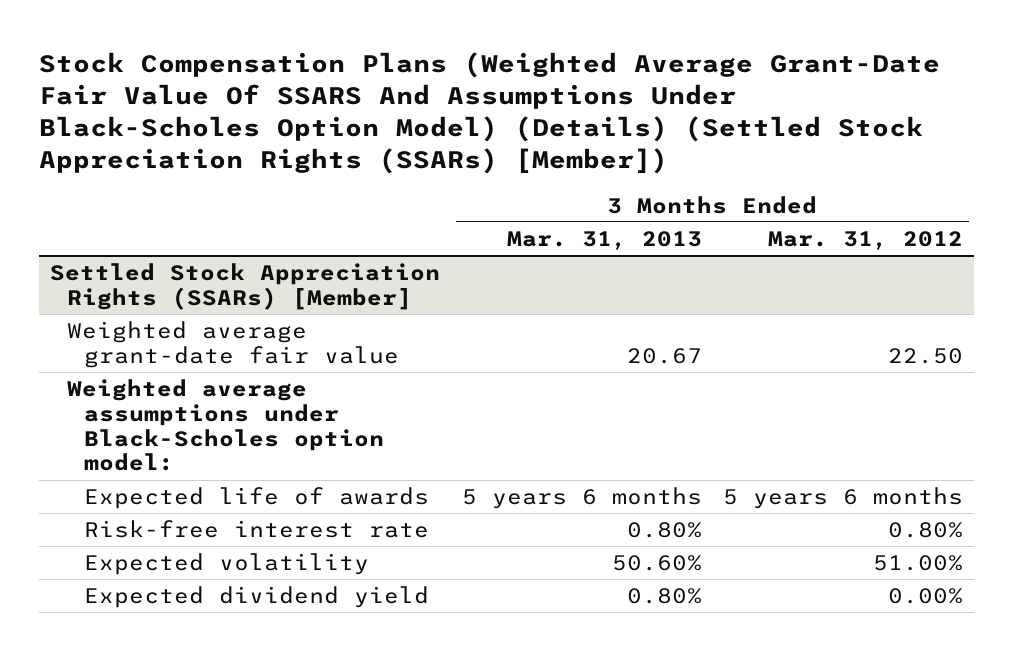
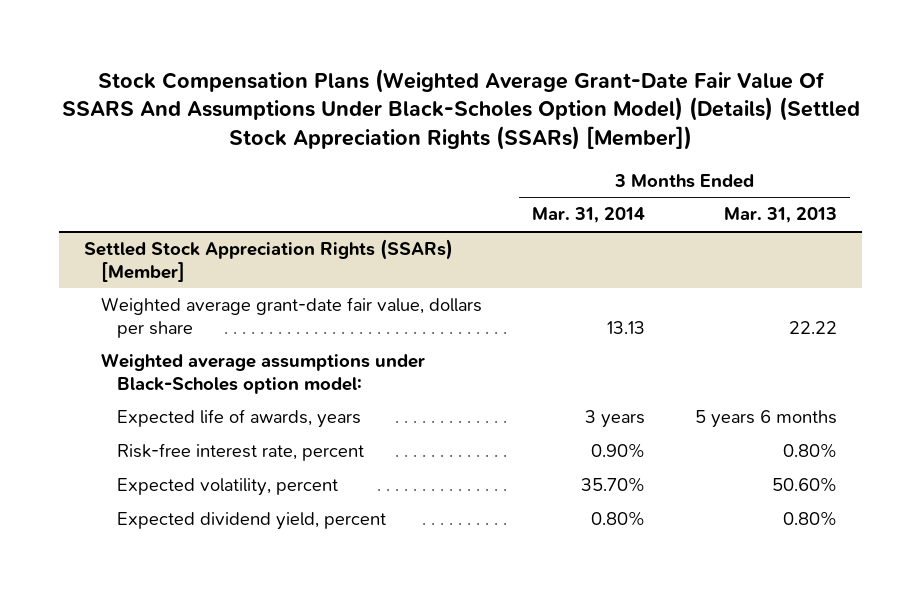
[768,230,964,250] Mar. 31, 2012 -> none
none -> [531,207,645,224] Mar. 31, 2014
[67,320,400,368] Weighted average grant-date fair value -> [100,297,482,338] Weighted average grant-date fair value, dollars per share
[626,347,702,364] 20.67 -> [789,320,838,334] 22.22
[84,486,430,509] Expected life of awards -> [117,409,362,429] Expected life of awards, years
[84,519,430,538] Risk-free interest rate -> [117,443,365,462] Risk-free interest rate, percent
[84,552,370,575] Expected volatility -> [117,478,339,497] Expected volatility, percent
[84,585,430,608] Expected dividend yield -> [117,512,387,531] Expected dividend yield, percent

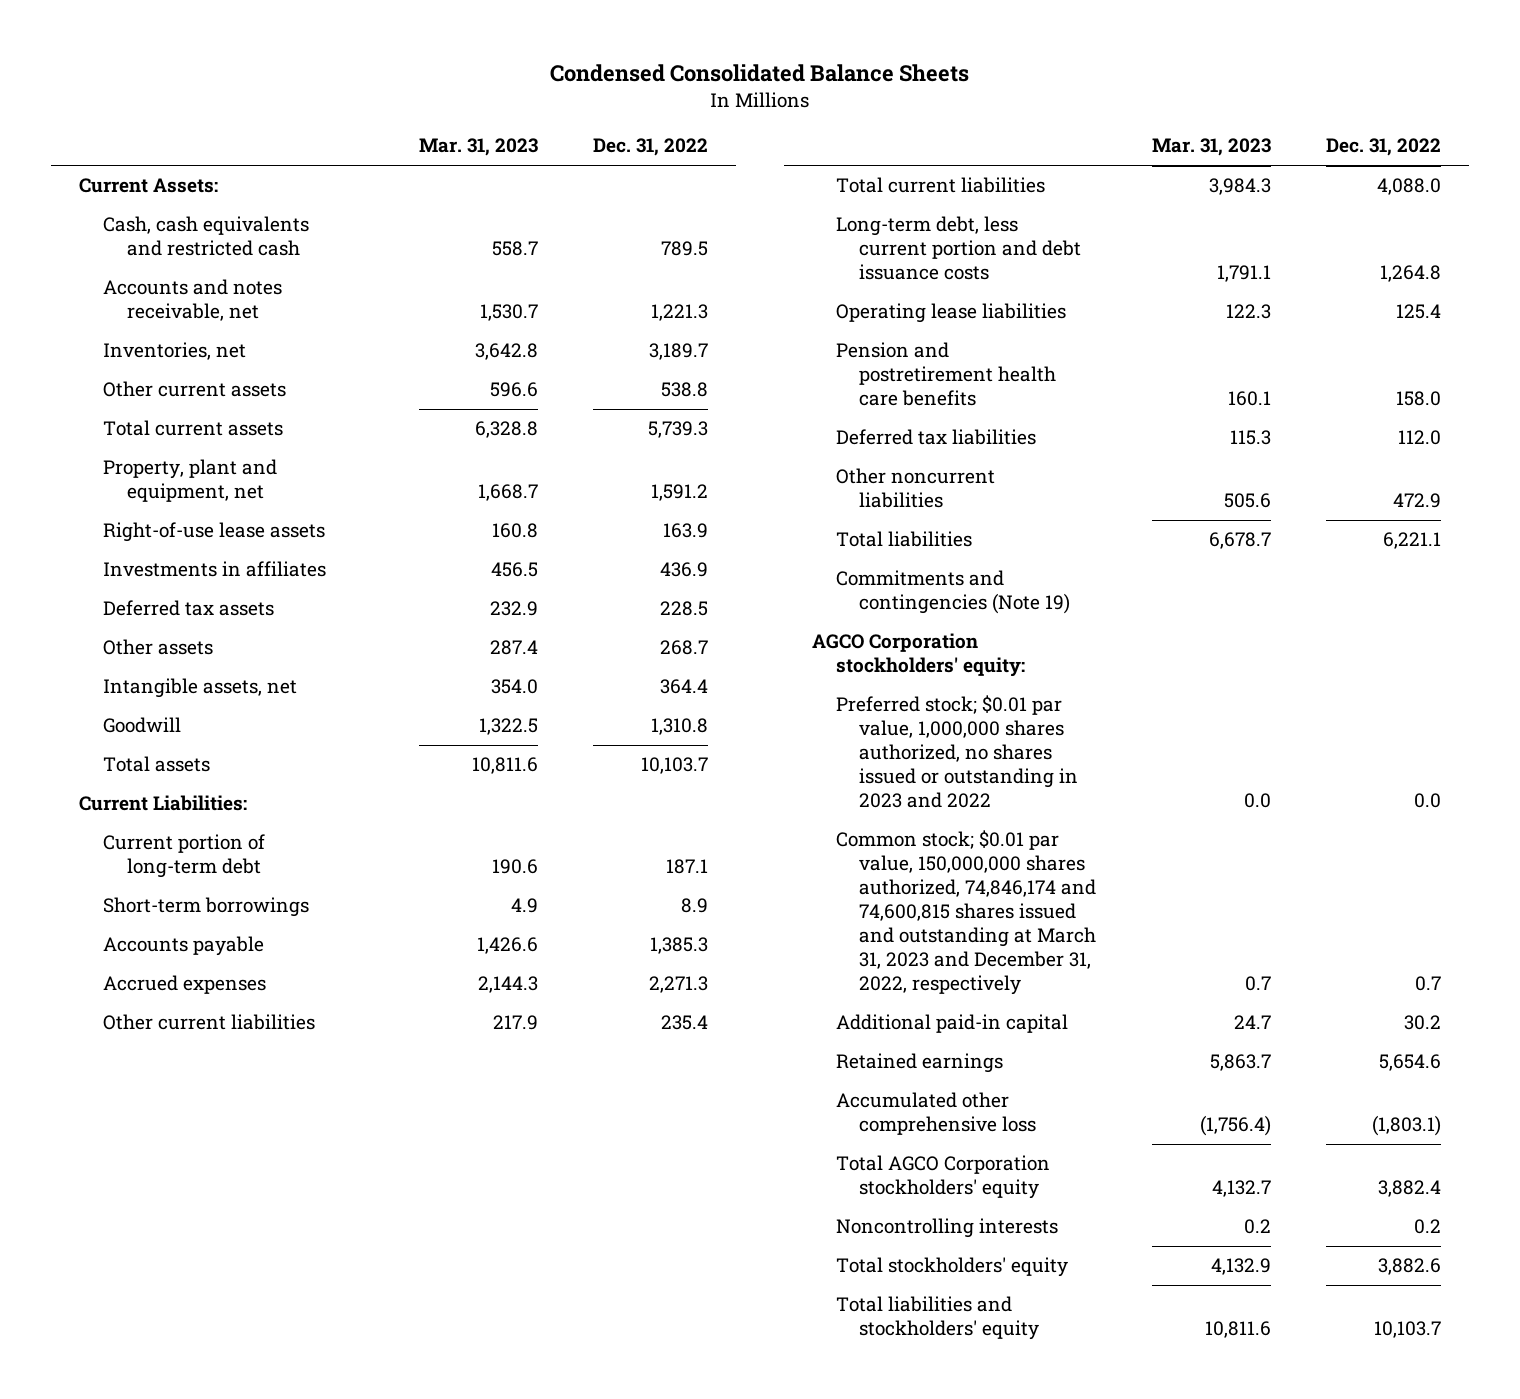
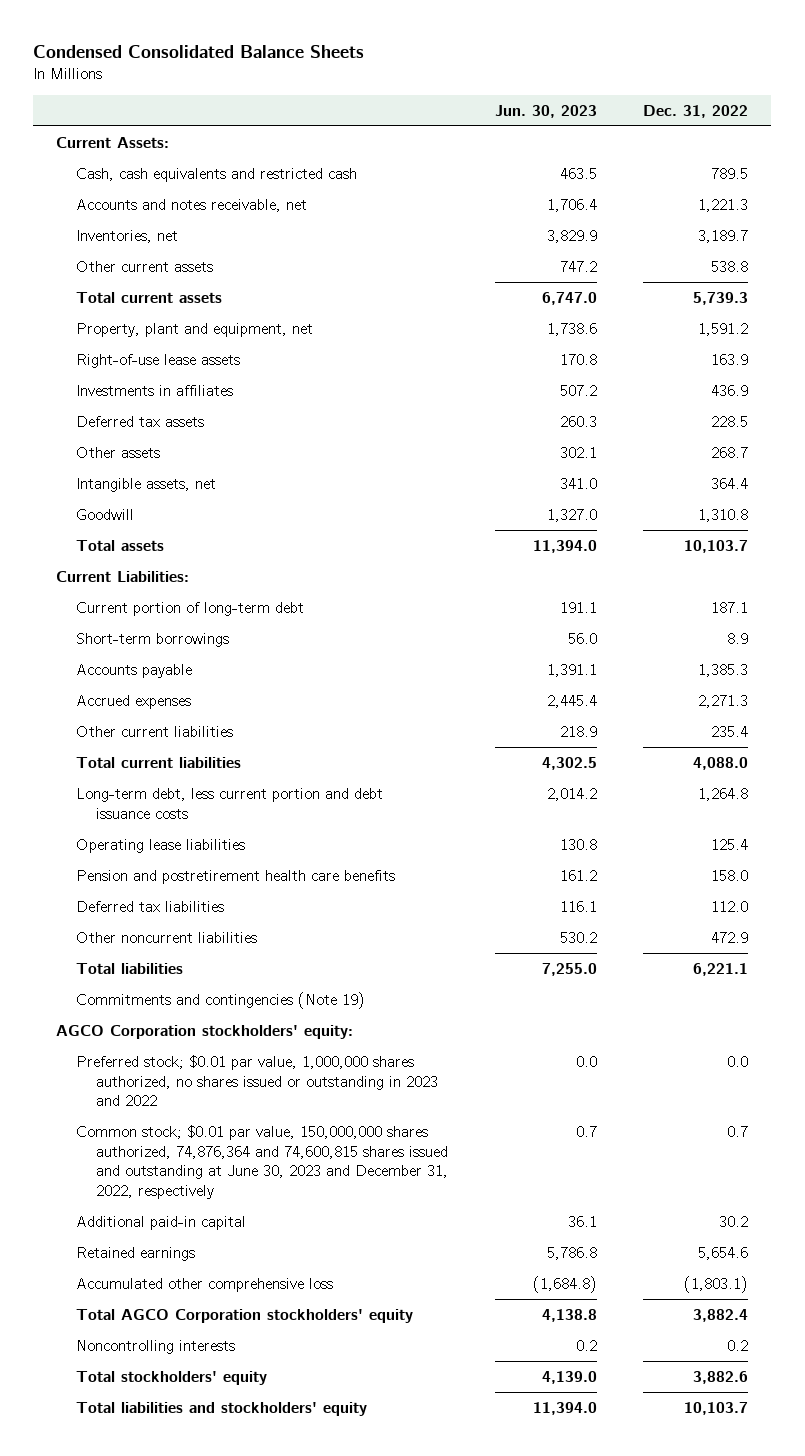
[418,138,538,157] Mar. 31, 2023 -> none
none -> [494,104,597,118] Jun. 30, 2023
[835,830,1097,996] Common stock; $0.01 par value, 150,000,000 shares authorized, 74,846,174 and 74,600,815 shares issued and outstanding at March 31, 2023 and December 31, 2022, respectively -> [76,1124,449,1199] Common stock; $0.01 par value, 150,000,000 shares authorized, 74,876,364 and 74,600,815 shares issued and outstanding at June 30, 2023 and December 31, 2022, respectively

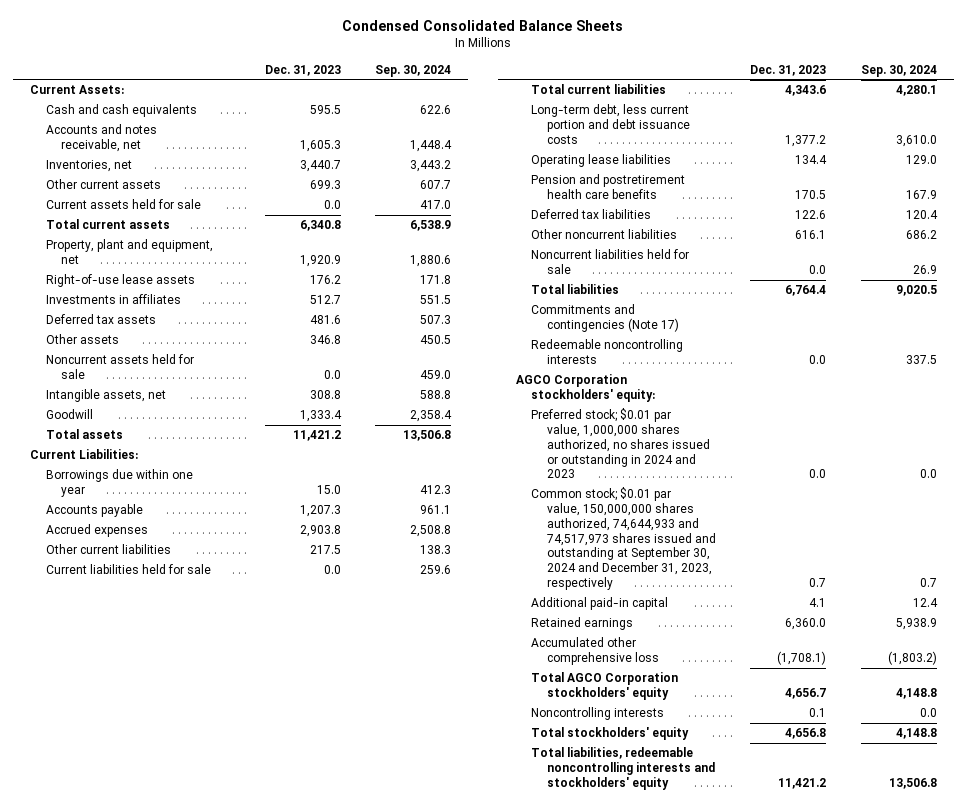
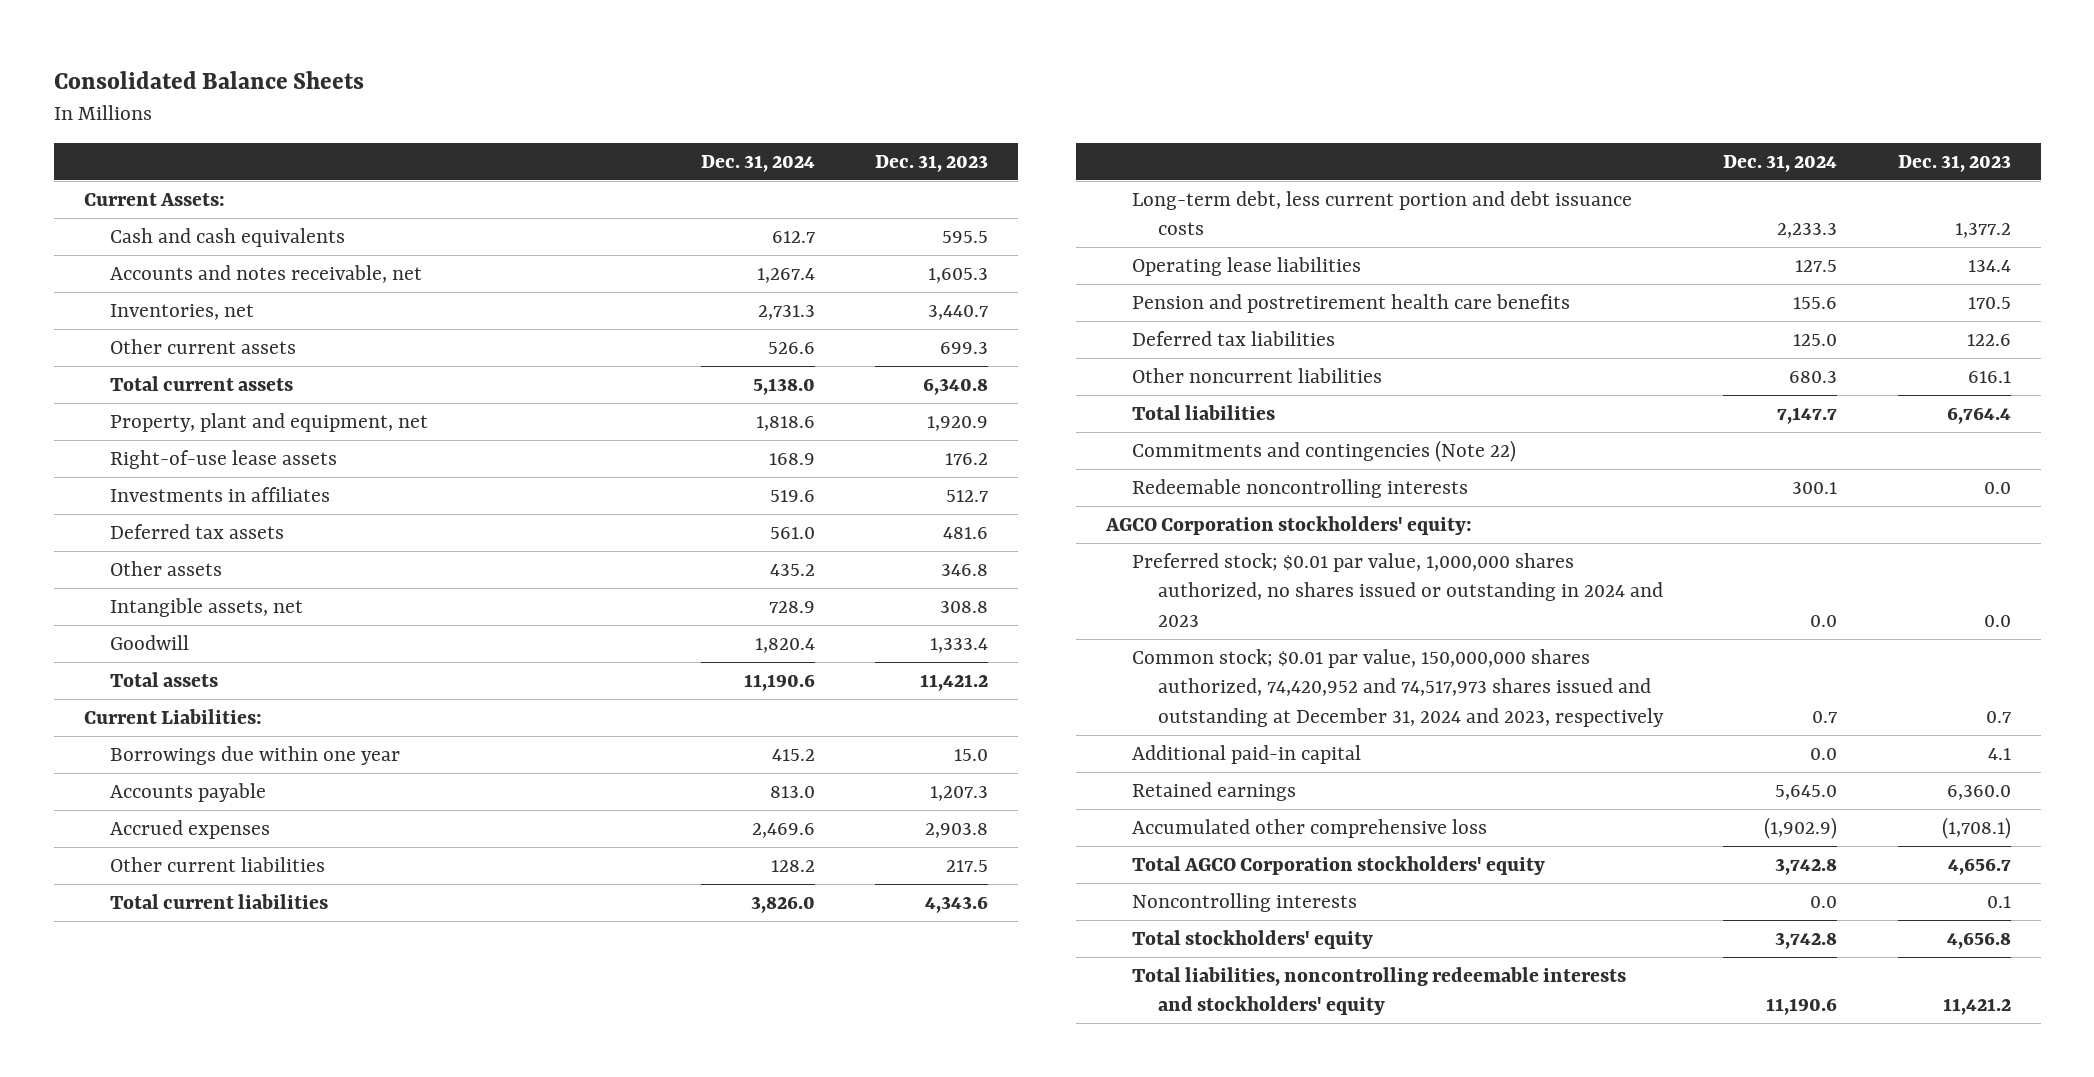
[342,20,624,32] Condensed Consolidated Balance Sheets -> [53,71,364,90] Consolidated Balance Sheets
[375,64,452,77] Sep. 30, 2024 -> none
none -> [700,155,815,173] Dec. 31, 2024
[45,199,201,210] Current assets held for sale -> none
[45,354,194,380] Noncurrent assets held for sale -> none
[45,564,211,575] Current liabilities held for sale -> none
[531,249,690,275] Noncurrent liabilities held for sale -> none
[531,304,679,333] Commitments and contingencies (Note 17) -> [1131,439,1516,462] Commitments and contingencies (Note 22)
[531,487,716,590] Common stock; $0.01 par value, 150,000,000 shares authorized, 74,644,933 and 74,517,973 shares issued and outstanding at September 30, 2024 and December 31, 2023, respectively -> [1131,648,1664,727] Common stock; $0.01 par value, 150,000,000 shares authorized, 74,420,952 and 74,517,973 shares issued and outstanding at December 31, 2024 and 2023, respectively
[531,747,715,790] Total liabilities, redeemable noncontrolling interests and stockholders' equity -> [1131,966,1626,1016] Total liabilities, noncontrolling redeemable interests and stockholders' equity

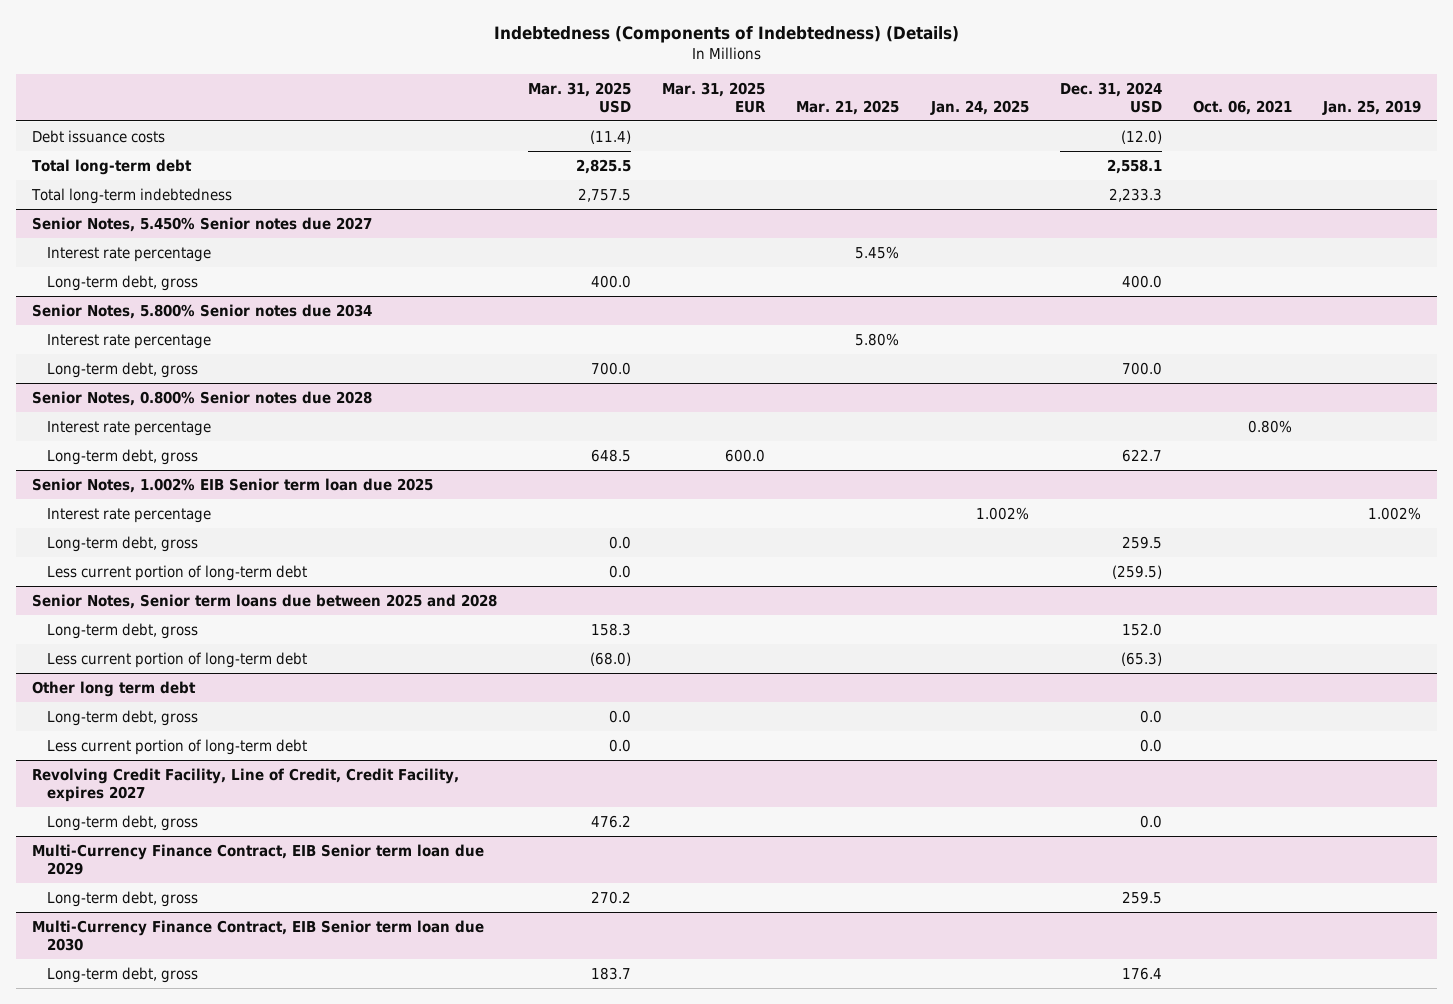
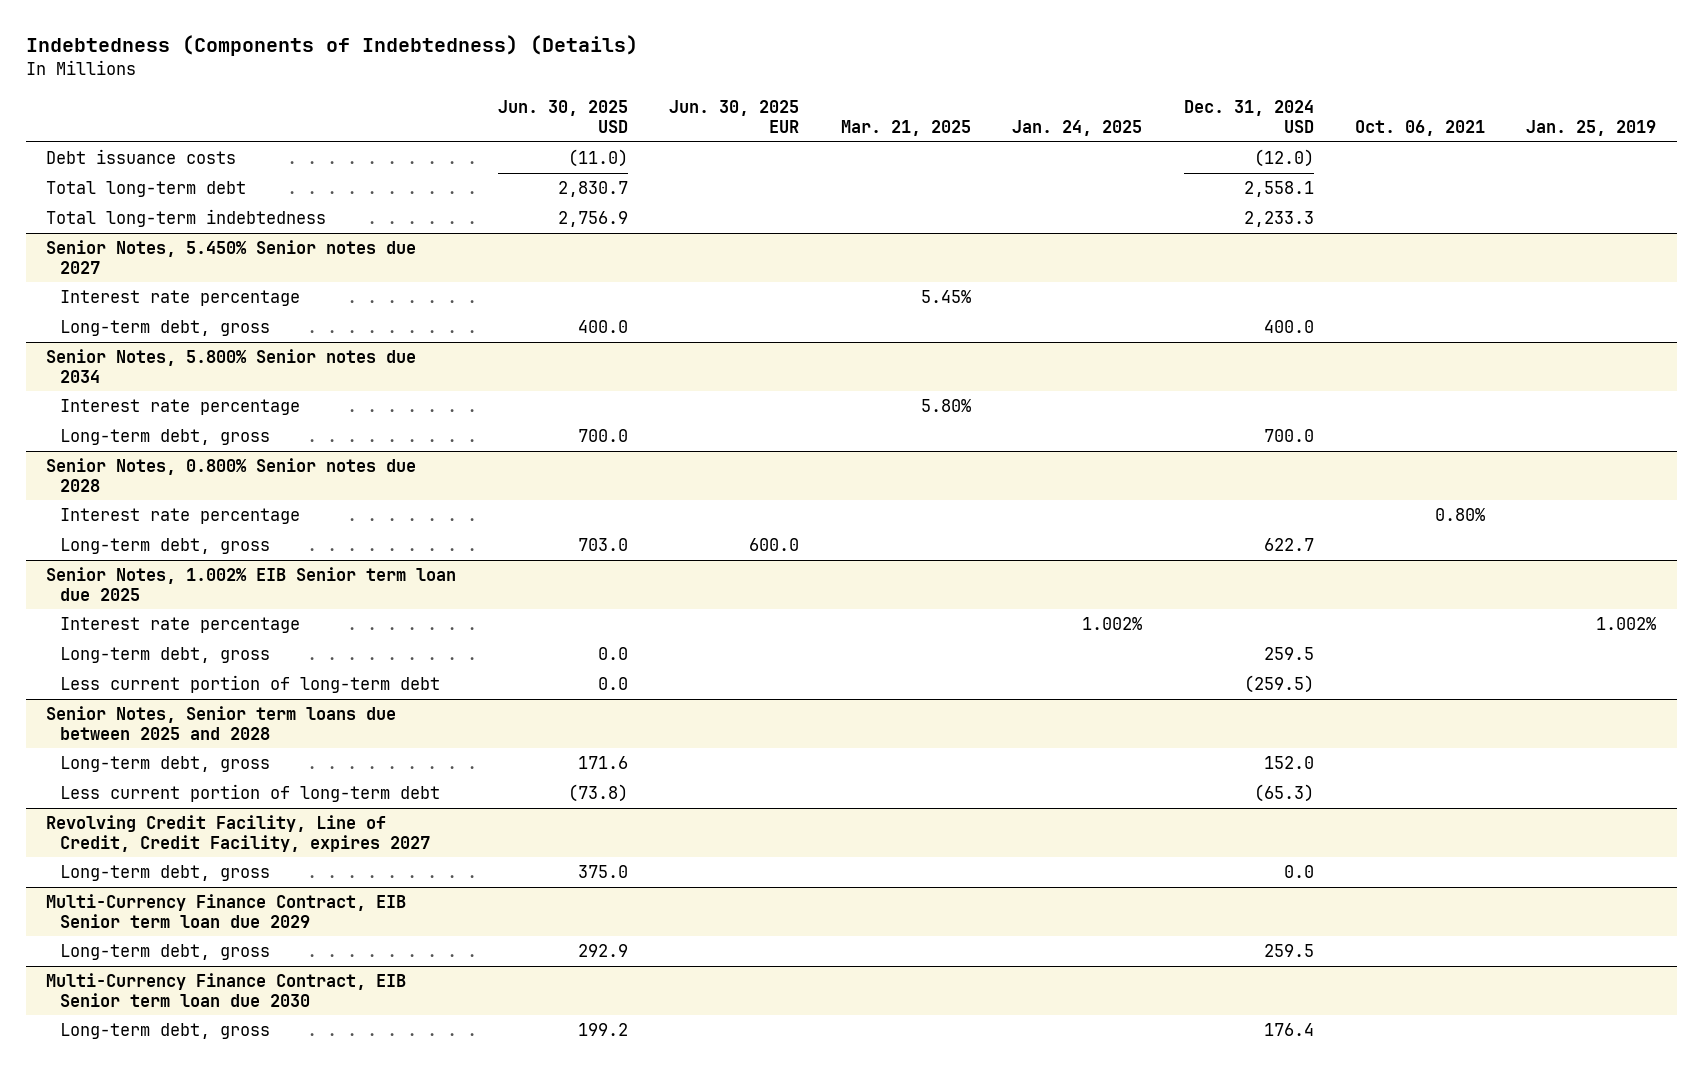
[527,81,631,113] Mar. 31, 2025 USD -> none
[662,81,767,113] Mar. 31, 2025 EUR -> none
none -> [497,100,628,133] Jun. 30, 2025 USD
none -> [669,100,800,133] Jun. 30, 2025 EUR
[31,681,196,698] Other long term debt -> none
[46,710,198,727] Long-term debt, gross -> none
[46,739,307,756] Less current portion of long-term debt -> none

